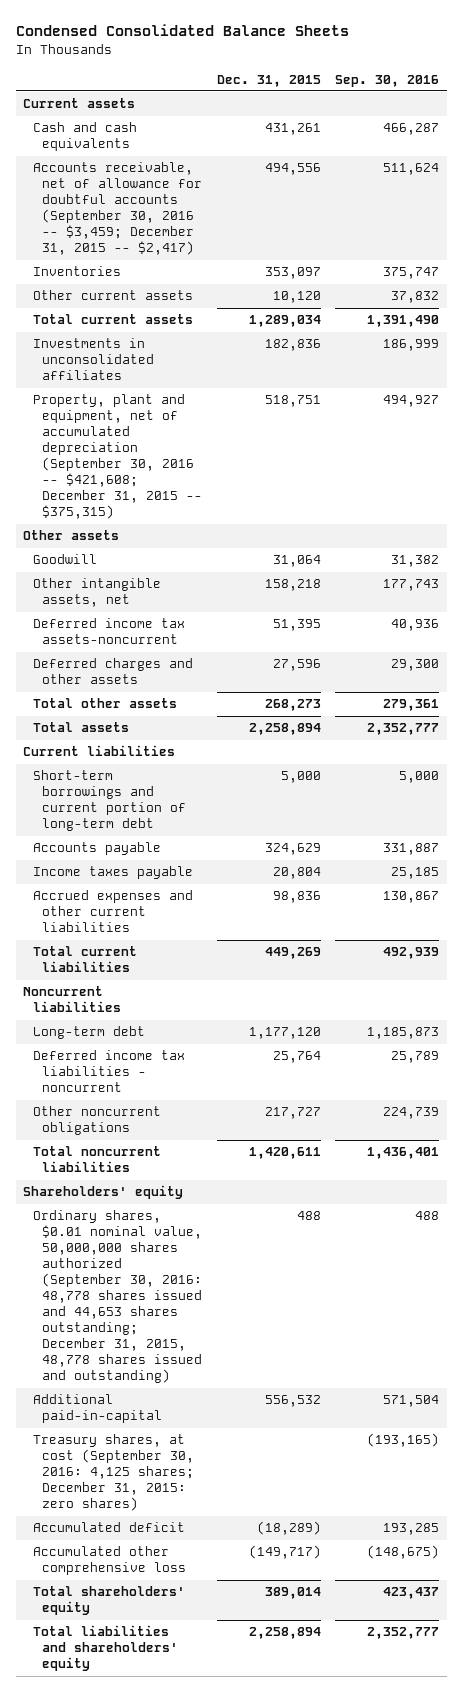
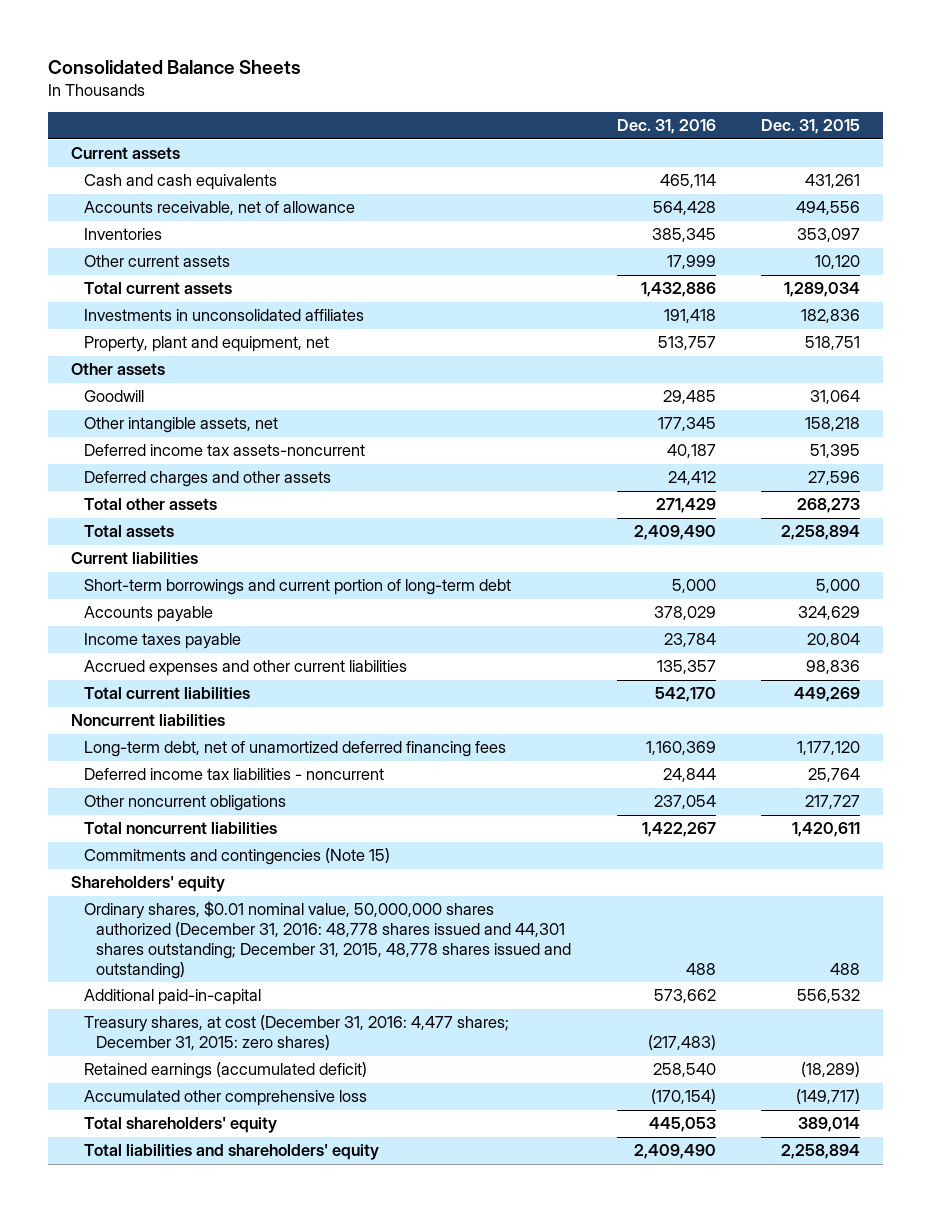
[15,24,349,37] Condensed Consolidated Balance Sheets -> [48,59,302,74] Consolidated Balance Sheets
[335,74,440,87] Sep. 30, 2016 -> none
none -> [616,119,716,135] Dec. 31, 2016
[32,162,203,256] Accounts receivable, net of allowance for doubtful accounts (September 30, 2016 -- $3,459; December 31, 2015 -- $2,417) -> [83,201,355,216] Accounts receivable, net of allowance
[32,394,203,520] Property, plant and equipment, net of accumulated depreciation (September 30, 2016 -- $421,608; December 31, 2015 -- $375,315) -> [83,336,329,353] Property, plant and equipment, net
[32,1026,145,1040] Long-term debt -> [83,741,506,758] Long-term debt, net of unamortized deferred financing fees
none -> [83,848,390,866] Commitments and contingencies (Note 15)
[32,1210,203,1384] Ordinary shares, $0.01 nominal value, 50,000,000 shares authorized (September 30, 2016: 48,778 shares issued and 44,653 shares outstanding; December 31, 2015, 48,778 shares issued and outstanding) -> [83,901,572,980] Ordinary shares, $0.01 nominal value, 50,000,000 shares authorized (December 31, 2016: 48,778 shares issued and 44,301 shares outstanding; December 31, 2015, 48,778 shares issued and outstanding)
[32,1434,195,1512] Treasury shares, at cost (September 30, 2016: 4,125 shares; December 31, 2015: zero shares) -> [83,1015,509,1051] Treasury shares, at cost (December 31, 2016: 4,477 shares; December 31, 2015: zero shares)
[32,1522,185,1533] Accumulated deficit -> [83,1062,367,1080] Retained earnings (accumulated deficit)

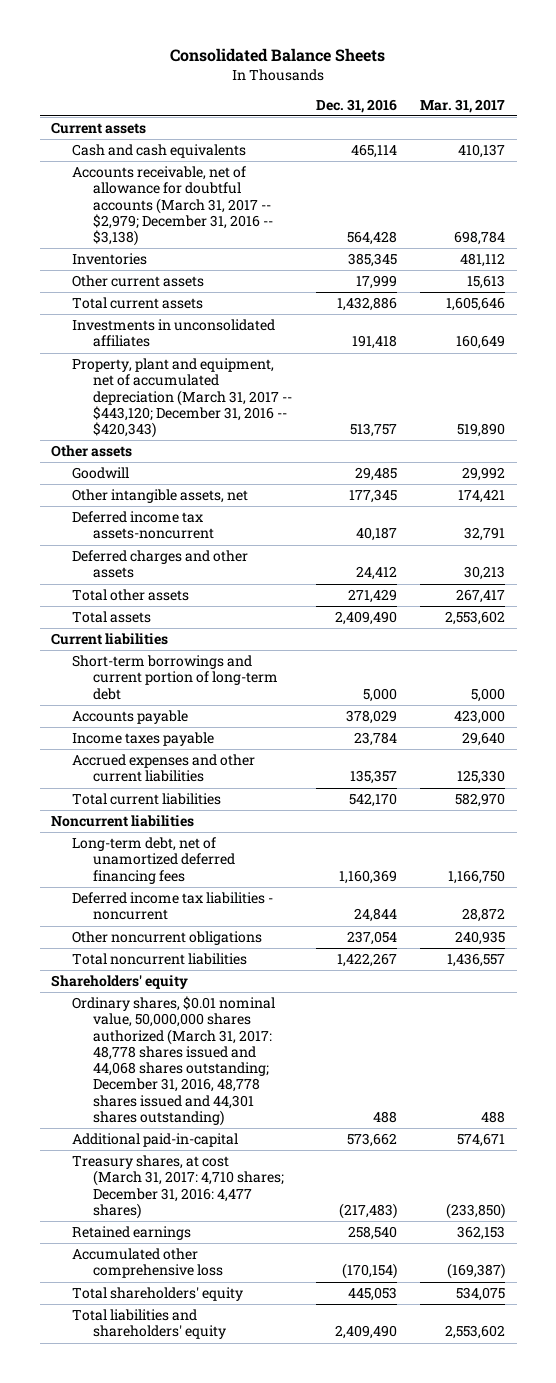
[761,119,861,135] Dec. 31, 2015 -> none
none -> [419,98,505,113] Mar. 31, 2017
[83,201,355,216] Accounts receivable, net of allowance -> [72,166,274,247] Accounts receivable, net of allowance for doubtful accounts (March 31, 2017 -- $2,979; December 31, 2016 -- $3,138)
[83,336,329,353] Property, plant and equipment, net -> [72,358,293,439] Property, plant and equipment, net of accumulated depreciation (March 31, 2017 -- $443,120; December 31, 2016 -- $420,343)
[83,848,390,866] Commitments and contingencies (Note 15) -> none
[83,901,572,980] Ordinary shares, $0.01 nominal value, 50,000,000 shares authorized (December 31, 2016: 48,778 shares issued and 44,301 shares outstanding; December 31, 2015, 48,778 shares issued and outstanding) -> [72,996,276,1126] Ordinary shares, $0.01 nominal value, 50,000,000 shares authorized (March 31, 2017: 48,778 shares issued and 44,068 shares outstanding; December 31, 2016, 48,778 shares issued and 44,301 shares outstanding)
[83,1015,509,1051] Treasury shares, at cost (December 31, 2016: 4,477 shares; December 31, 2015: zero shares) -> [72,1155,285,1219] Treasury shares, at cost (March 31, 2017: 4,710 shares; December 31, 2016: 4,477 shares)
[83,1062,367,1080] Retained earnings (accumulated deficit) -> [72,1226,192,1241] Retained earnings

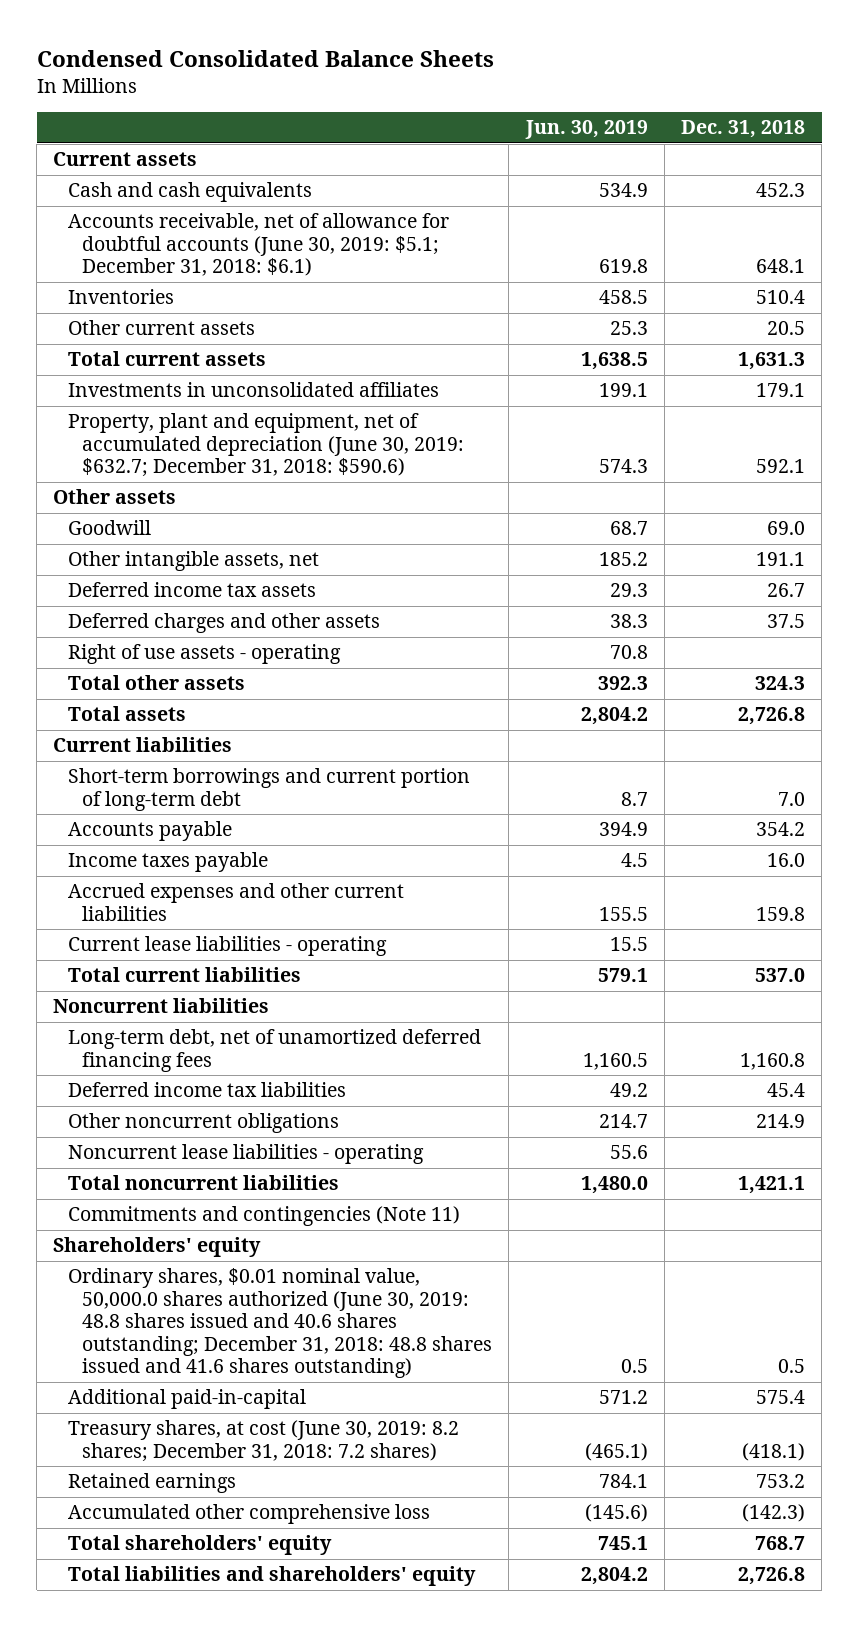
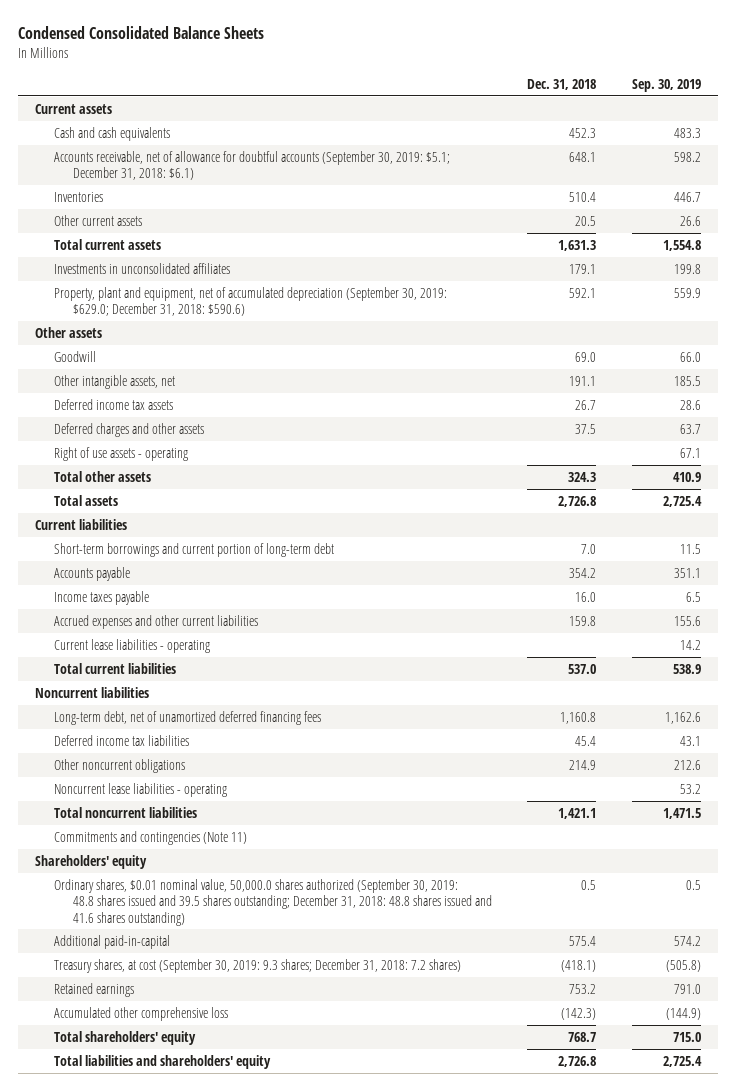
[524,120,648,140] Jun. 30, 2019 -> none
none -> [631,78,701,92] Sep. 30, 2019
[67,213,449,277] Accounts receivable, net of allowance for doubtful accounts (June 30, 2019: $5.1; December 31, 2018: $6.1) -> [54,150,451,181] Accounts receivable, net of allowance for doubtful accounts (September 30, 2019: $5.1; December 31, 2018: $6.1)
[67,413,465,478] Property, plant and equipment, net of accumulated depreciation (June 30, 2019: $632.7; December 31, 2018: $590.6) -> [54,286,448,317] Property, plant and equipment, net of accumulated depreciation (September 30, 2019: $629.0; December 31, 2018: $590.6)
[67,1268,493,1379] Ordinary shares, $0.01 nominal value, 50,000.0 shares authorized (June 30, 2019: 48.8 shares issued and 40.6 shares outstanding; December 31, 2018: 48.8 shares issued and 41.6 shares outstanding) -> [54,878,493,926] Ordinary shares, $0.01 nominal value, 50,000.0 shares authorized (September 30, 2019: 48.8 shares issued and 39.5 shares outstanding; December 31, 2018: 48.8 shares issued and 41.6 shares outstanding)
[67,1420,459,1462] Treasury shares, at cost (June 30, 2019: 8.2 shares; December 31, 2018: 7.2 shares) -> [54,958,462,973] Treasury shares, at cost (September 30, 2019: 9.3 shares; December 31, 2018: 7.2 shares)

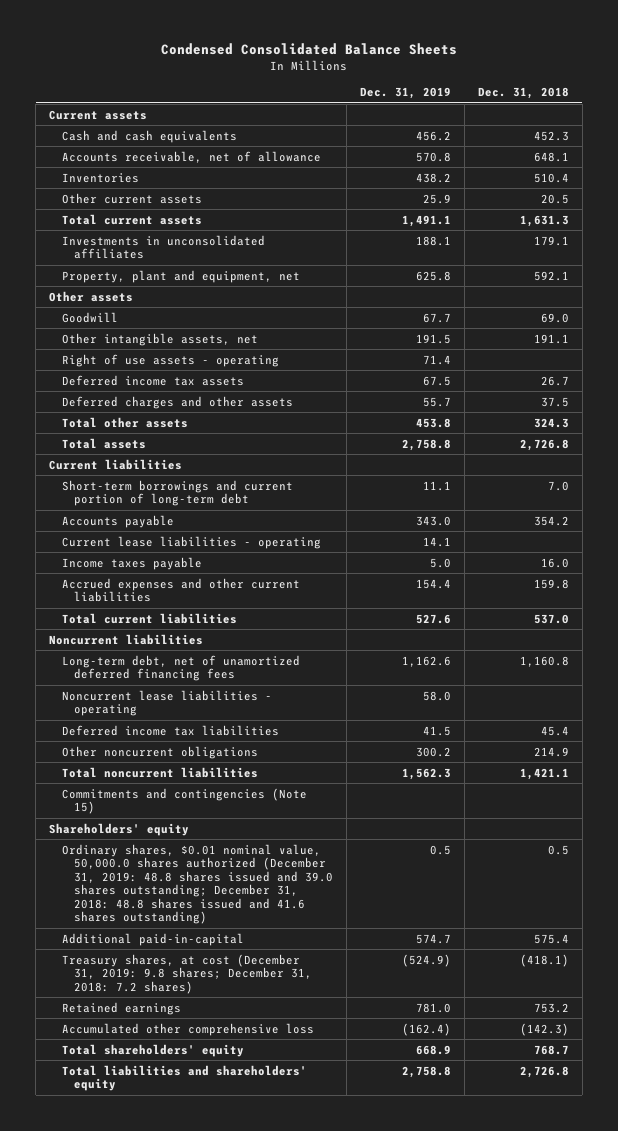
[631,78,701,92] Sep. 30, 2019 -> none
none -> [359,86,451,99] Dec. 31, 2019
[54,150,451,181] Accounts receivable, net of allowance for doubtful accounts (September 30, 2019: $5.1; December 31, 2018: $6.1) -> [61,150,321,163] Accounts receivable, net of allowance
[54,286,448,317] Property, plant and equipment, net of accumulated depreciation (September 30, 2019: $629.0; December 31, 2018: $590.6) -> [61,269,300,283] Property, plant and equipment, net
[54,446,189,461] Right of use assets - operating -> [61,353,279,367] Right of use assets - operating
[54,638,211,653] Current lease liabilities - operating -> [61,535,321,549] Current lease liabilities - operating
[54,782,228,797] Noncurrent lease liabilities - operating -> [61,689,272,717] Noncurrent lease liabilities - operating
[54,830,248,845] Commitments and contingencies (Note 11) -> [61,787,307,815] Commitments and contingencies (Note 15)
[54,878,493,926] Ordinary shares, $0.01 nominal value, 50,000.0 shares authorized (September 30, 2019: 48.8 shares issued and 39.5 shares outstanding; December 31, 2018: 48.8 shares issued and 41.6 shares outstanding) -> [61,843,334,925] Ordinary shares, $0.01 nominal value, 50,000.0 shares authorized (December 31, 2019: 48.8 shares issued and 39.0 shares outstanding; December 31, 2018: 48.8 shares issued and 41.6 shares outstanding)
[54,958,462,973] Treasury shares, at cost (September 30, 2019: 9.3 shares; December 31, 2018: 7.2 shares) -> [61,953,313,994] Treasury shares, at cost (December 31, 2019: 9.8 shares; December 31, 2018: 7.2 shares)

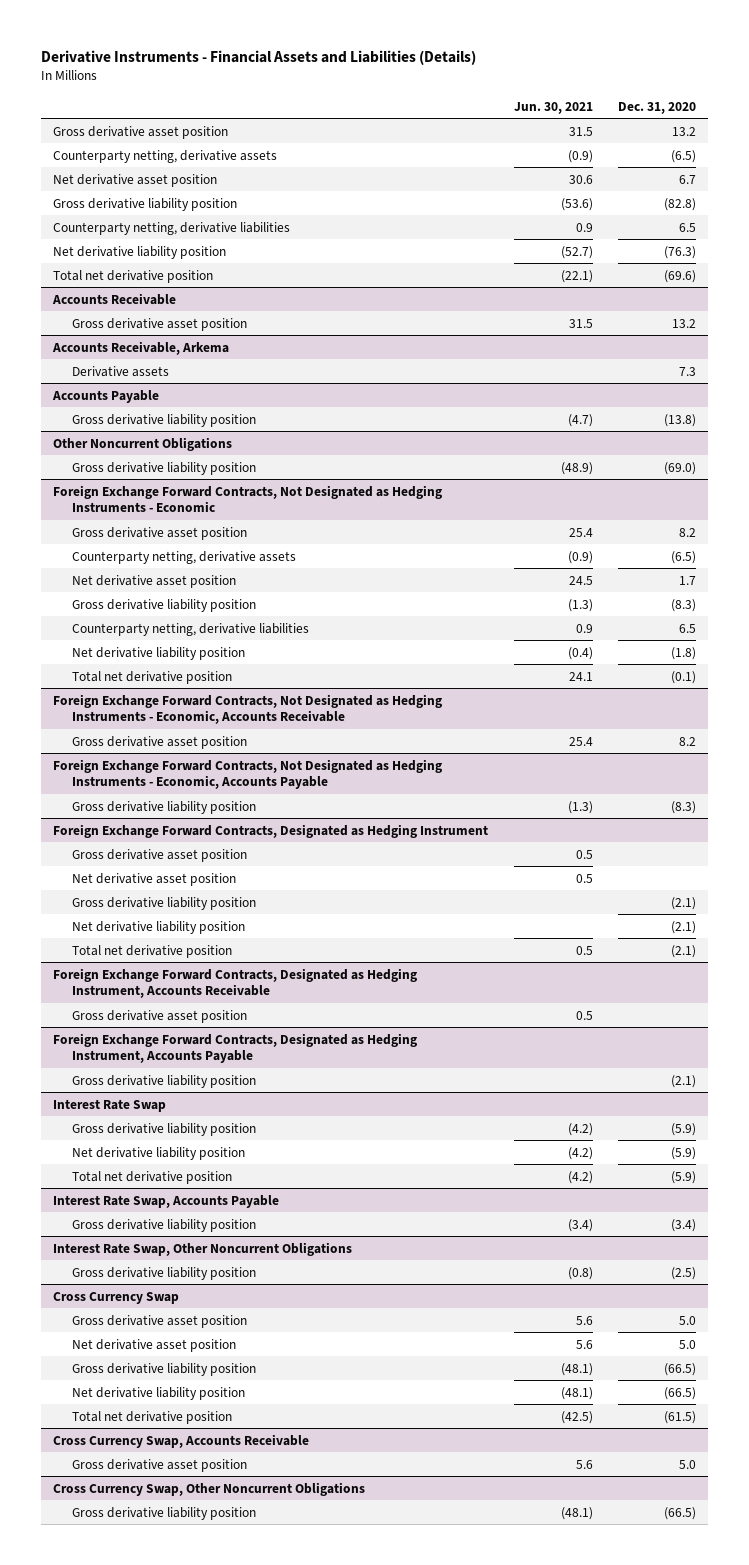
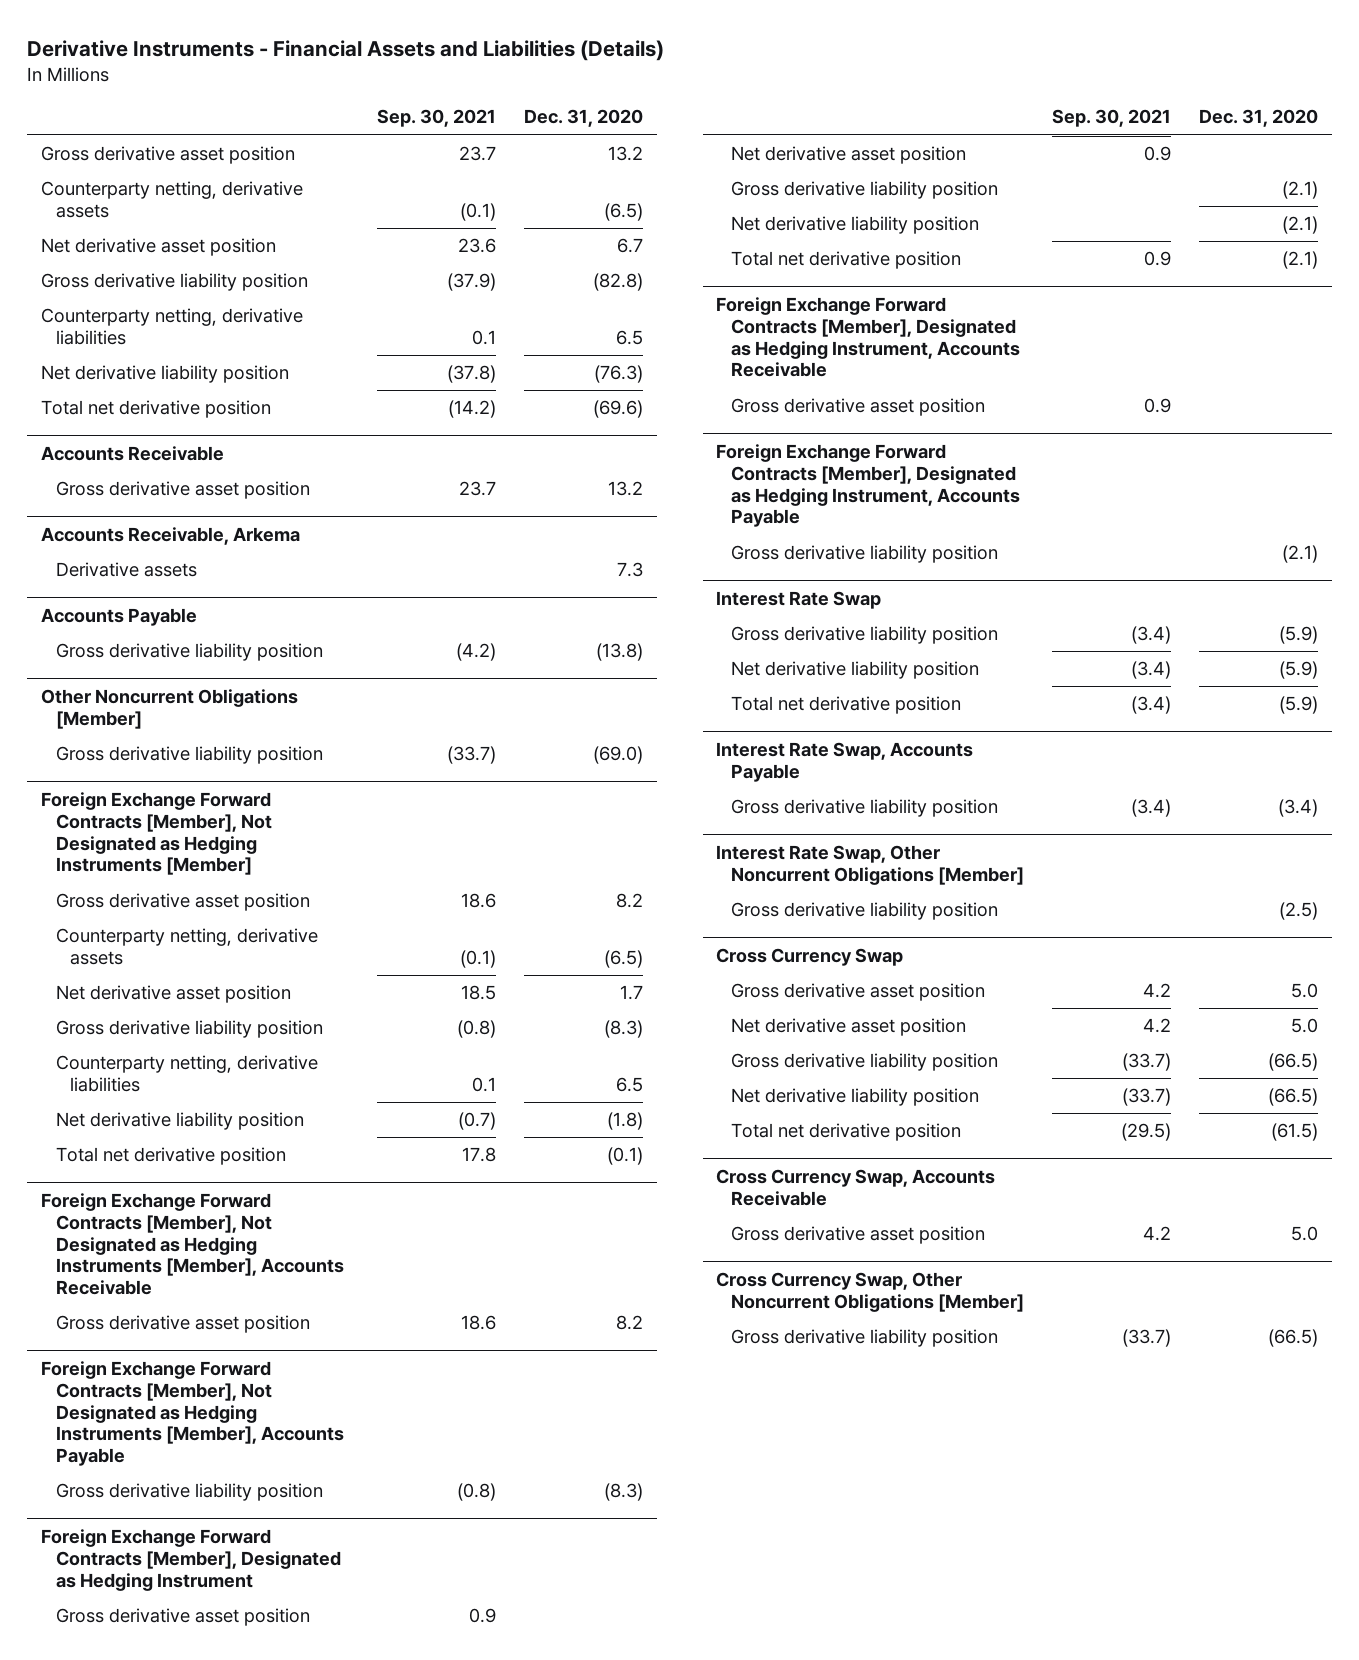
[513,101,593,114] Jun. 30, 2021 -> none
none -> [376,109,496,128] Sep. 30, 2021
[53,436,233,451] Other Noncurrent Obligations -> [41,689,299,729] Other Noncurrent Obligations [Member]
[53,484,443,512] Foreign Exchange Forward Contracts, Not Designated as Hedging Instruments - Economic -> [41,792,272,876] Foreign Exchange Forward Contracts [Member], Not Designated as Hedging Instruments [Member]
[53,693,443,724] Foreign Exchange Forward Contracts, Not Designated as Hedging Instruments - Economic, Accounts Receivable -> [41,1193,344,1296] Foreign Exchange Forward Contracts [Member], Not Designated as Hedging Instruments [Member], Accounts Receivable
[53,758,443,789] Foreign Exchange Forward Contracts, Not Designated as Hedging Instruments - Economic, Accounts Payable -> [41,1361,344,1467] Foreign Exchange Forward Contracts [Member], Not Designated as Hedging Instruments [Member], Accounts Payable
[53,823,489,838] Foreign Exchange Forward Contracts, Designated as Hedging Instrument -> [41,1529,341,1591] Foreign Exchange Forward Contracts [Member], Designated as Hedging Instrument
[53,967,418,998] Foreign Exchange Forward Contracts, Designated as Hedging Instrument, Accounts Receivable -> [716,297,1021,378] Foreign Exchange Forward Contracts [Member], Designated as Hedging Instrument, Accounts Receivable
[53,1032,418,1063] Foreign Exchange Forward Contracts, Designated as Hedging Instrument, Accounts Payable -> [716,444,1021,528] Foreign Exchange Forward Contracts [Member], Designated as Hedging Instrument, Accounts Payable
[53,1241,353,1256] Interest Rate Swap, Other Noncurrent Obligations -> [716,845,1025,885] Interest Rate Swap, Other Noncurrent Obligations [Member]
[53,1481,366,1496] Cross Currency Swap, Other Noncurrent Obligations -> [716,1272,1025,1312] Cross Currency Swap, Other Noncurrent Obligations [Member]

